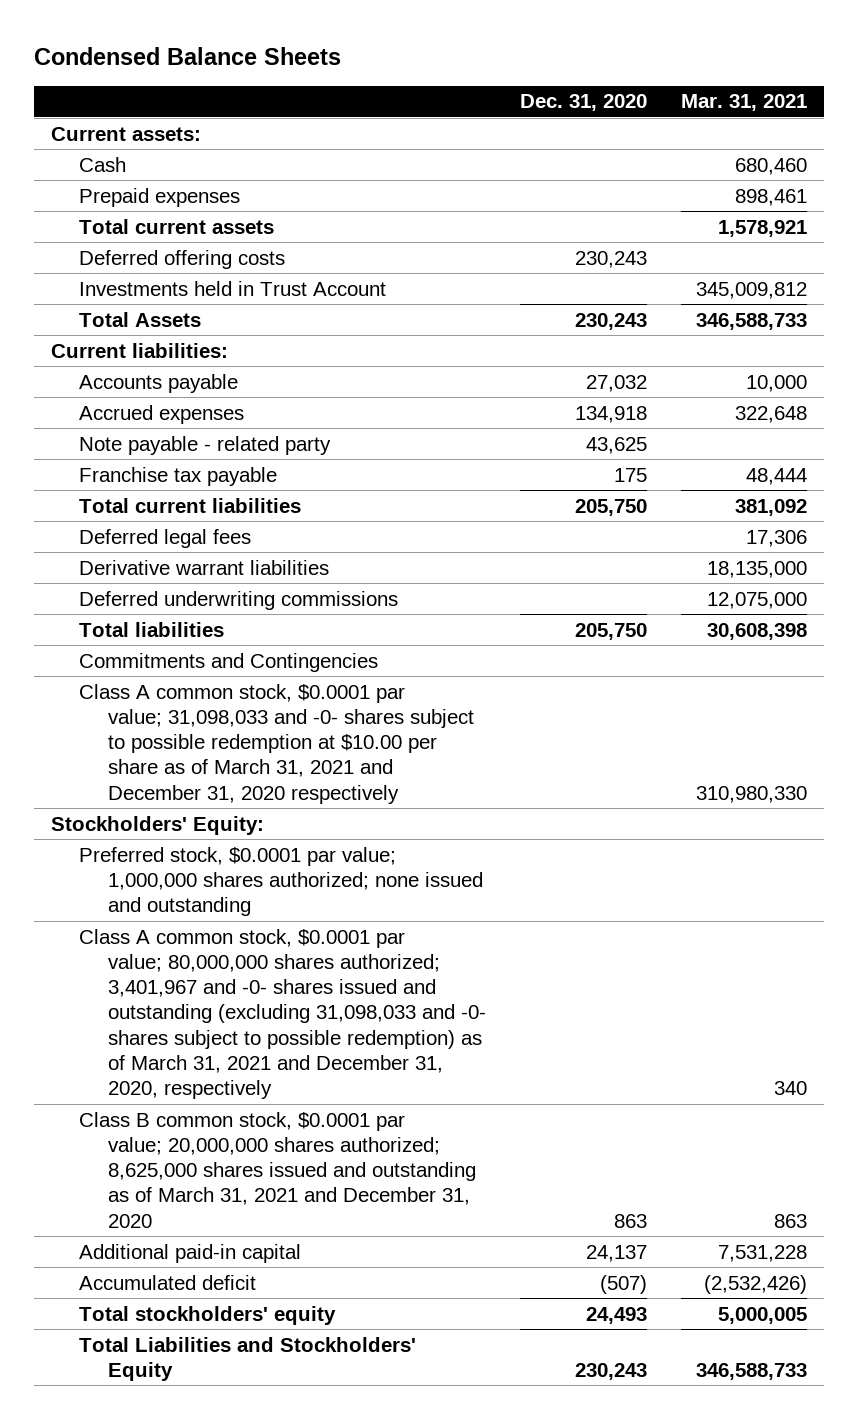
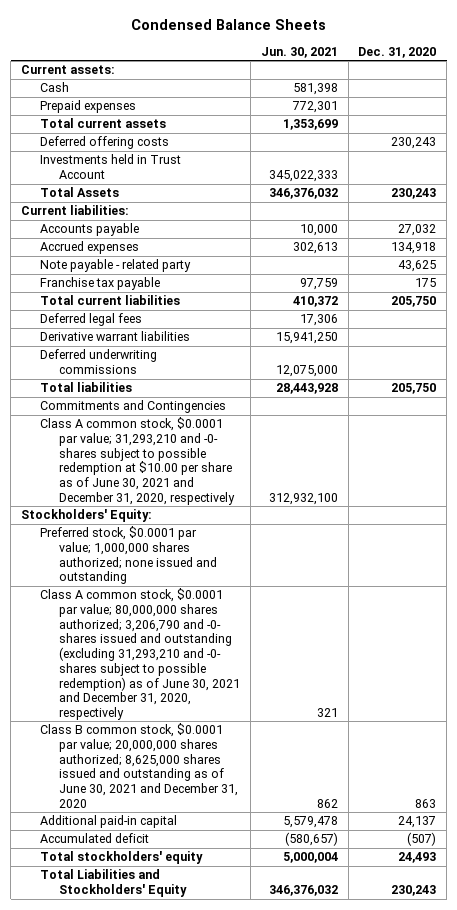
[680,94,807,112] Mar. 31, 2021 -> none
none -> [260,46,338,58] Jun. 30, 2021
[79,683,475,804] Class A common stock, $0.0001 par value; 31,098,033 and -0- shares subject to possible redemption at $10.00 per share as of March 31, 2021 and December 31, 2020 respectively -> [39,417,235,505] Class A common stock, $0.0001 par value; 31,293,210 and -0- shares subject to possible redemption at $10.00 per share as of June 30, 2021 and December 31, 2020, respectively
[79,928,487,1100] Class A common stock, $0.0001 par value; 80,000,000 shares authorized; 3,401,967 and -0- shares issued and outstanding (excluding 31,098,033 and -0- shares subject to possible redemption) as of March 31, 2021 and December 31, 2020, respectively -> [39,588,240,720] Class A common stock, $0.0001 par value; 80,000,000 shares authorized; 3,206,790 and -0- shares issued and outstanding (excluding 31,293,210 and -0- shares subject to possible redemption) as of June 30, 2021 and December 31, 2020, respectively
[79,1111,477,1228] Class B common stock, $0.0001 par value; 20,000,000 shares authorized; 8,625,000 shares issued and outstanding as of March 31, 2021 and December 31, 2020 -> [39,723,238,808] Class B common stock, $0.0001 par value; 20,000,000 shares authorized; 8,625,000 shares issued and outstanding as of June 30, 2021 and December 31, 2020

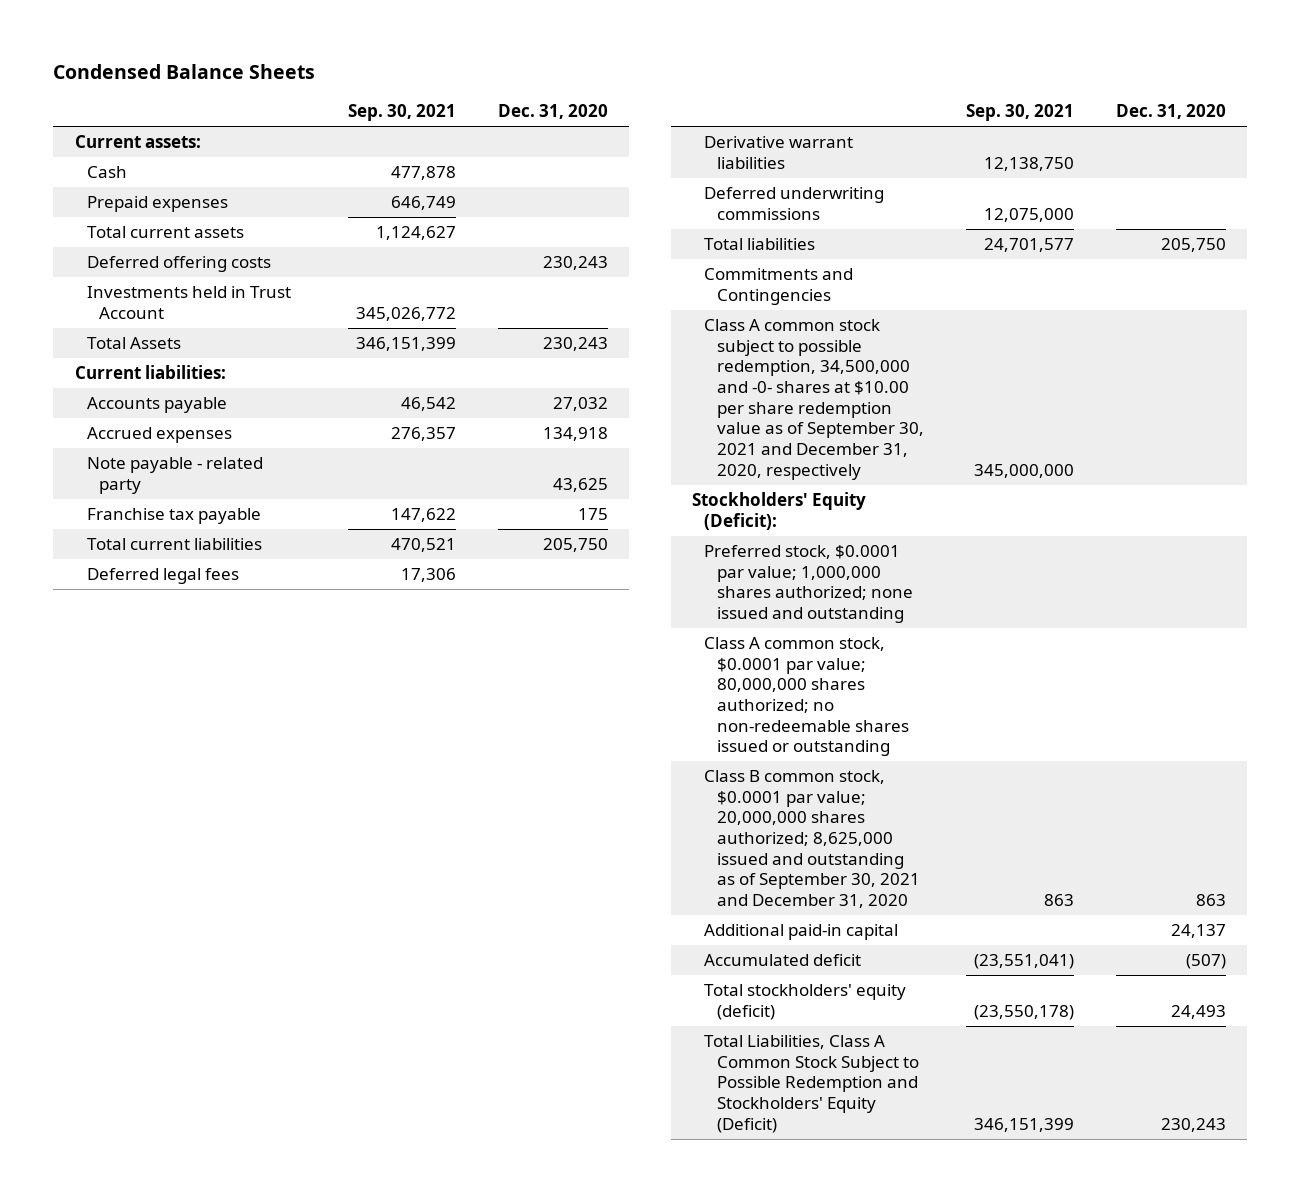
[260,46,338,58] Jun. 30, 2021 -> none
none -> [347,104,456,122] Sep. 30, 2021
[39,417,235,505] Class A common stock, $0.0001 par value; 31,293,210 and -0- shares subject to possible redemption at $10.00 per share as of June 30, 2021 and December 31, 2020, respectively -> [704,319,924,480] Class A common stock subject to possible redemption, 34,500,000 and -0- shares at $10.00 per share redemption value as of September 30, 2021 and December 31, 2020, respectively
[21,509,153,523] Stockholders' Equity: -> [692,492,867,530] Stockholders' Equity (Deficit):
[39,588,240,720] Class A common stock, $0.0001 par value; 80,000,000 shares authorized; 3,206,790 and -0- shares issued and outstanding (excluding 31,293,210 and -0- shares subject to possible redemption) as of June 30, 2021 and December 31, 2020, respectively -> [704,637,909,757] Class A common stock, $0.0001 par value; 80,000,000 shares authorized; no non-redeemable shares issued or outstanding
[39,723,238,808] Class B common stock, $0.0001 par value; 20,000,000 shares authorized; 8,625,000 shares issued and outstanding as of June 30, 2021 and December 31, 2020 -> [704,770,920,908] Class B common stock, $0.0001 par value; 20,000,000 shares authorized; 8,625,000 issued and outstanding as of September 30, 2021 and December 31, 2020
[39,851,203,865] Total stockholders' equity -> [704,984,907,1020] Total stockholders' equity (deficit)
[39,869,187,898] Total Liabilities and Stockholders' Equity -> [704,1035,919,1133] Total Liabilities, Class A Common Stock Subject to Possible Redemption and Stockholders' Equity (Deficit)

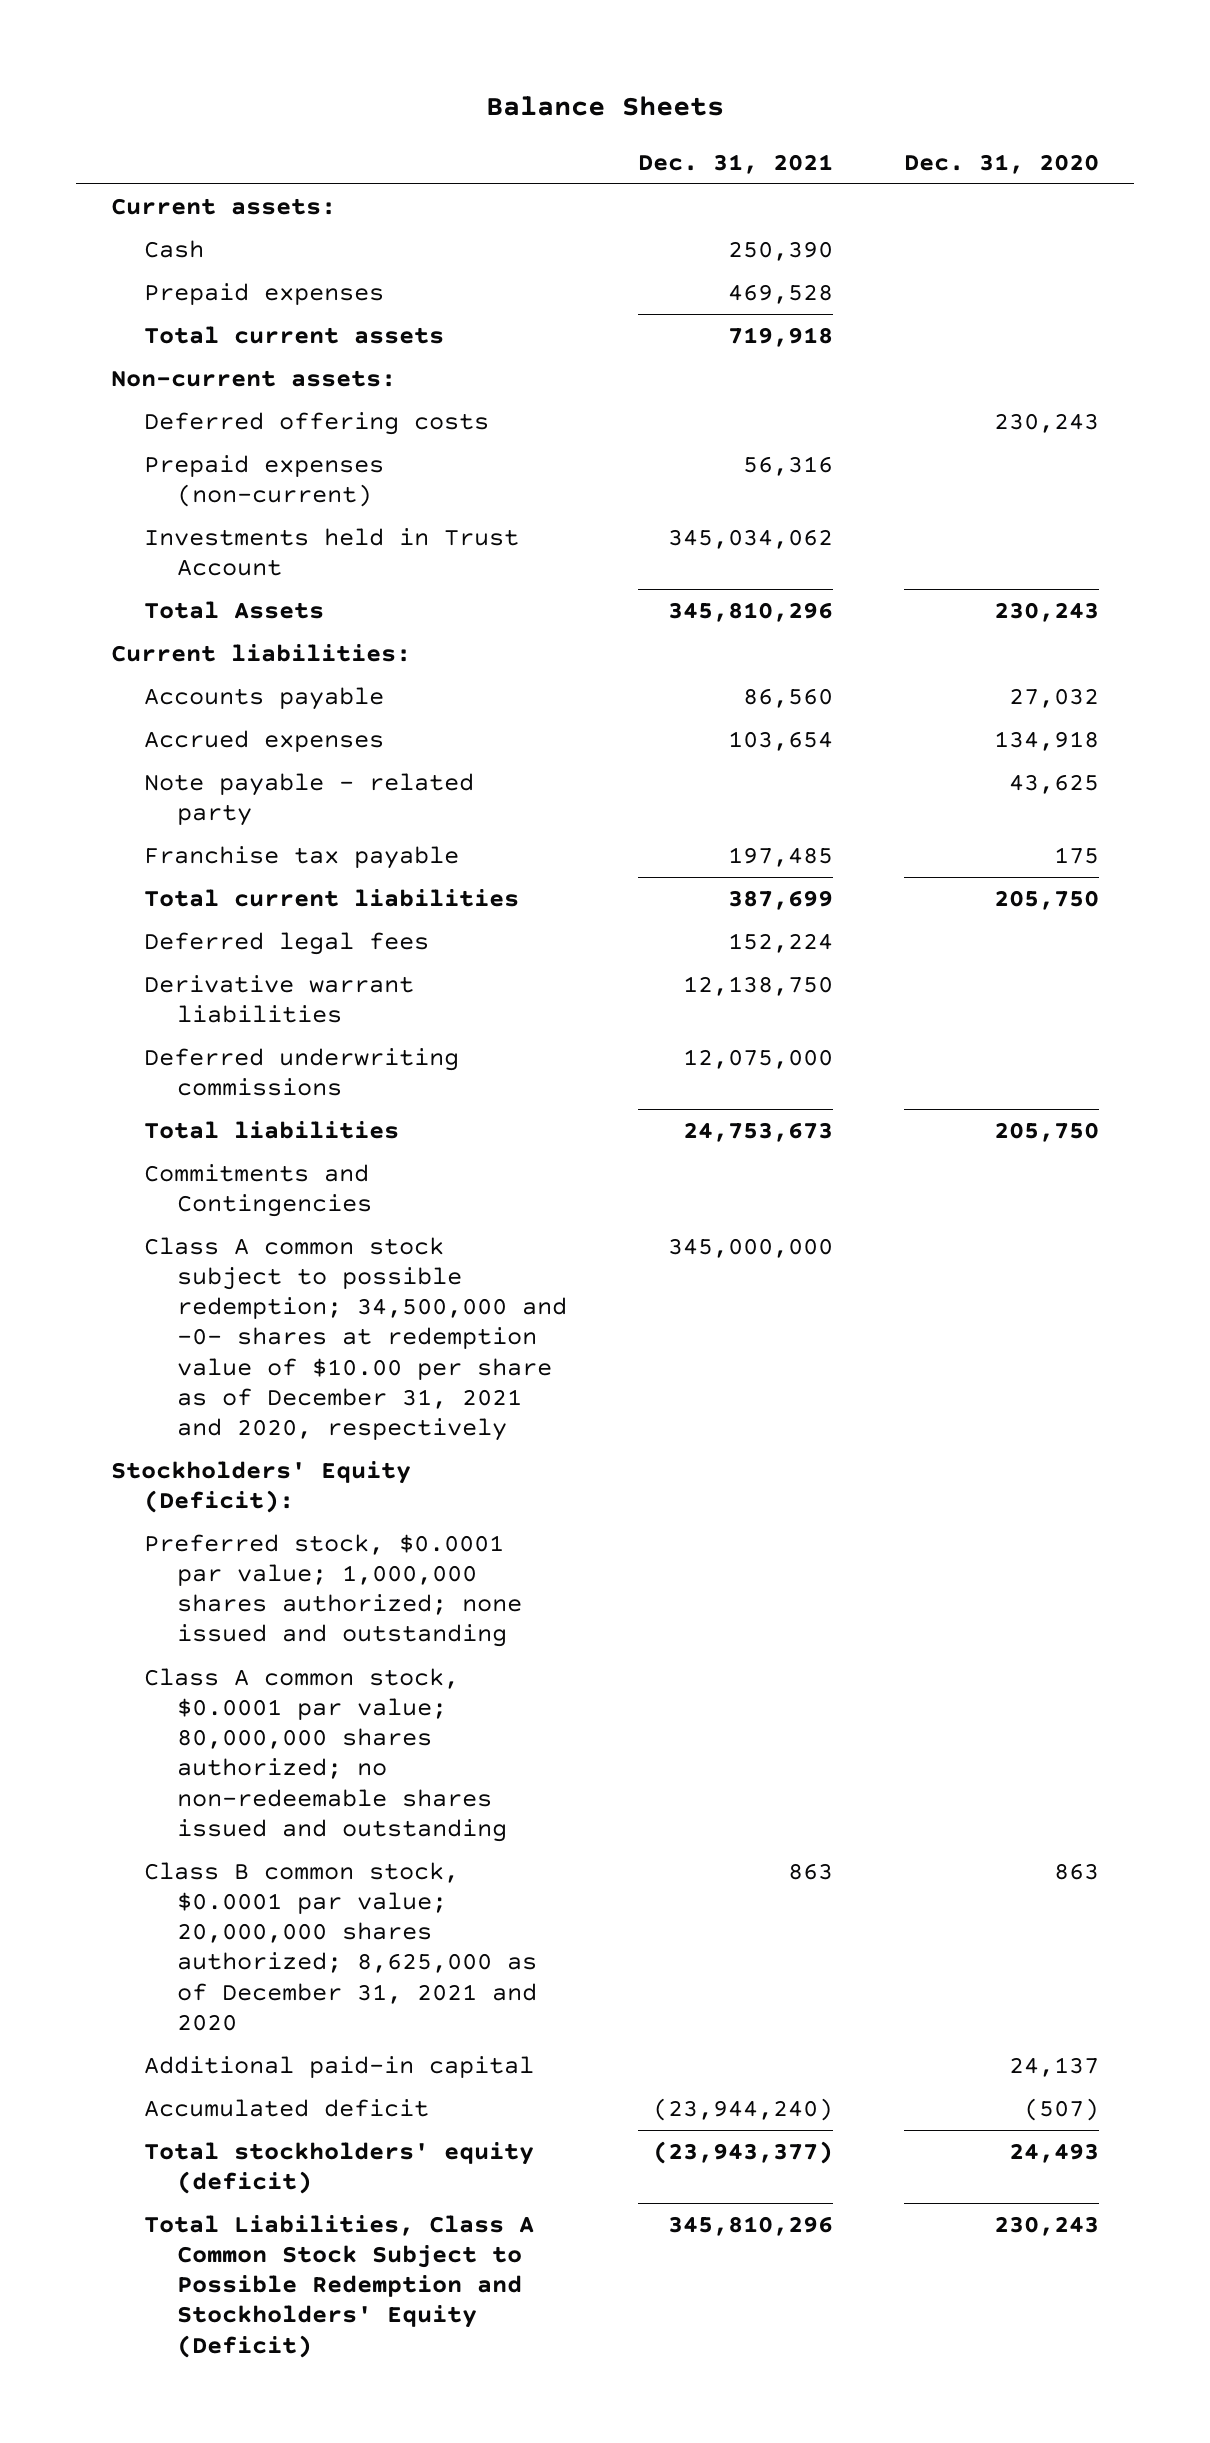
[53,64,316,80] Condensed Balance Sheets -> [486,96,725,117] Balance Sheets
[347,104,456,122] Sep. 30, 2021 -> none
none -> [637,153,833,174] Dec. 31, 2021
none -> [111,370,397,388] Non-current assets:
none -> [143,455,384,508] Prepaid expenses (non-current)
[704,319,924,480] Class A common stock subject to possible redemption, 34,500,000 and -0- shares at $10.00 per share redemption value as of September 30, 2021 and December 31, 2020, respectively -> [143,1237,567,1441] Class A common stock subject to possible redemption; 34,500,000 and -0- shares at redemption value of $10.00 per share as of December 31, 2021 and 2020, respectively
[704,545,913,623] Preferred stock, $0.0001 par value; 1,000,000 shares authorized; none issued and outstanding -> [143,1534,522,1648] Preferred stock, $0.0001 par value; 1,000,000 shares authorized; none issued and outstanding
[704,637,909,757] Class A common stock, $0.0001 par value; 80,000,000 shares authorized; no non-redeemable shares issued or outstanding -> [143,1668,507,1842] Class A common stock, $0.0001 par value; 80,000,000 shares authorized; no non-redeemable shares issued and outstanding
[704,770,920,908] Class B common stock, $0.0001 par value; 20,000,000 shares authorized; 8,625,000 issued and outstanding as of September 30, 2021 and December 31, 2020 -> [143,1862,537,2031] Class B common stock, $0.0001 par value; 20,000,000 shares authorized; 8,625,000 as of December 31, 2021 and 2020

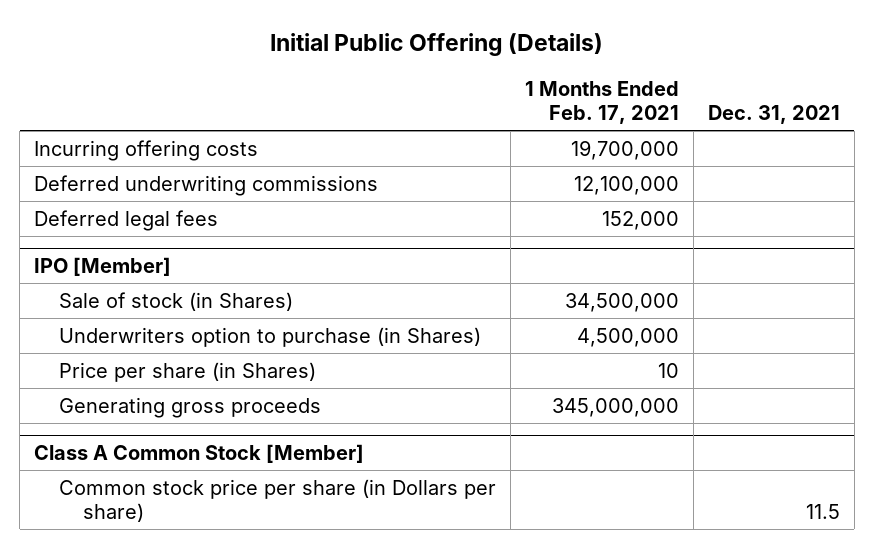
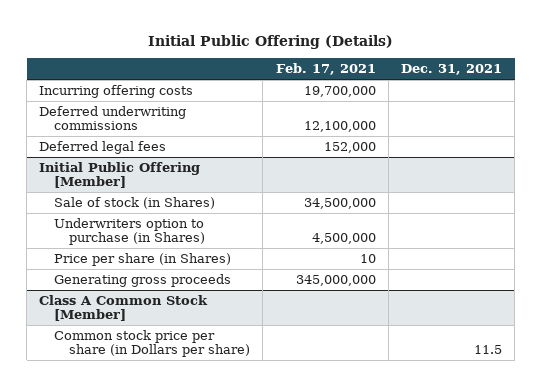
[524,80,679,124] 1 Months Ended Feb. 17, 2021 -> none
none -> [275,63,376,76] Feb. 17, 2021
[34,256,172,276] IPO [Member] -> [39,161,201,189] Initial Public Offering [Member]

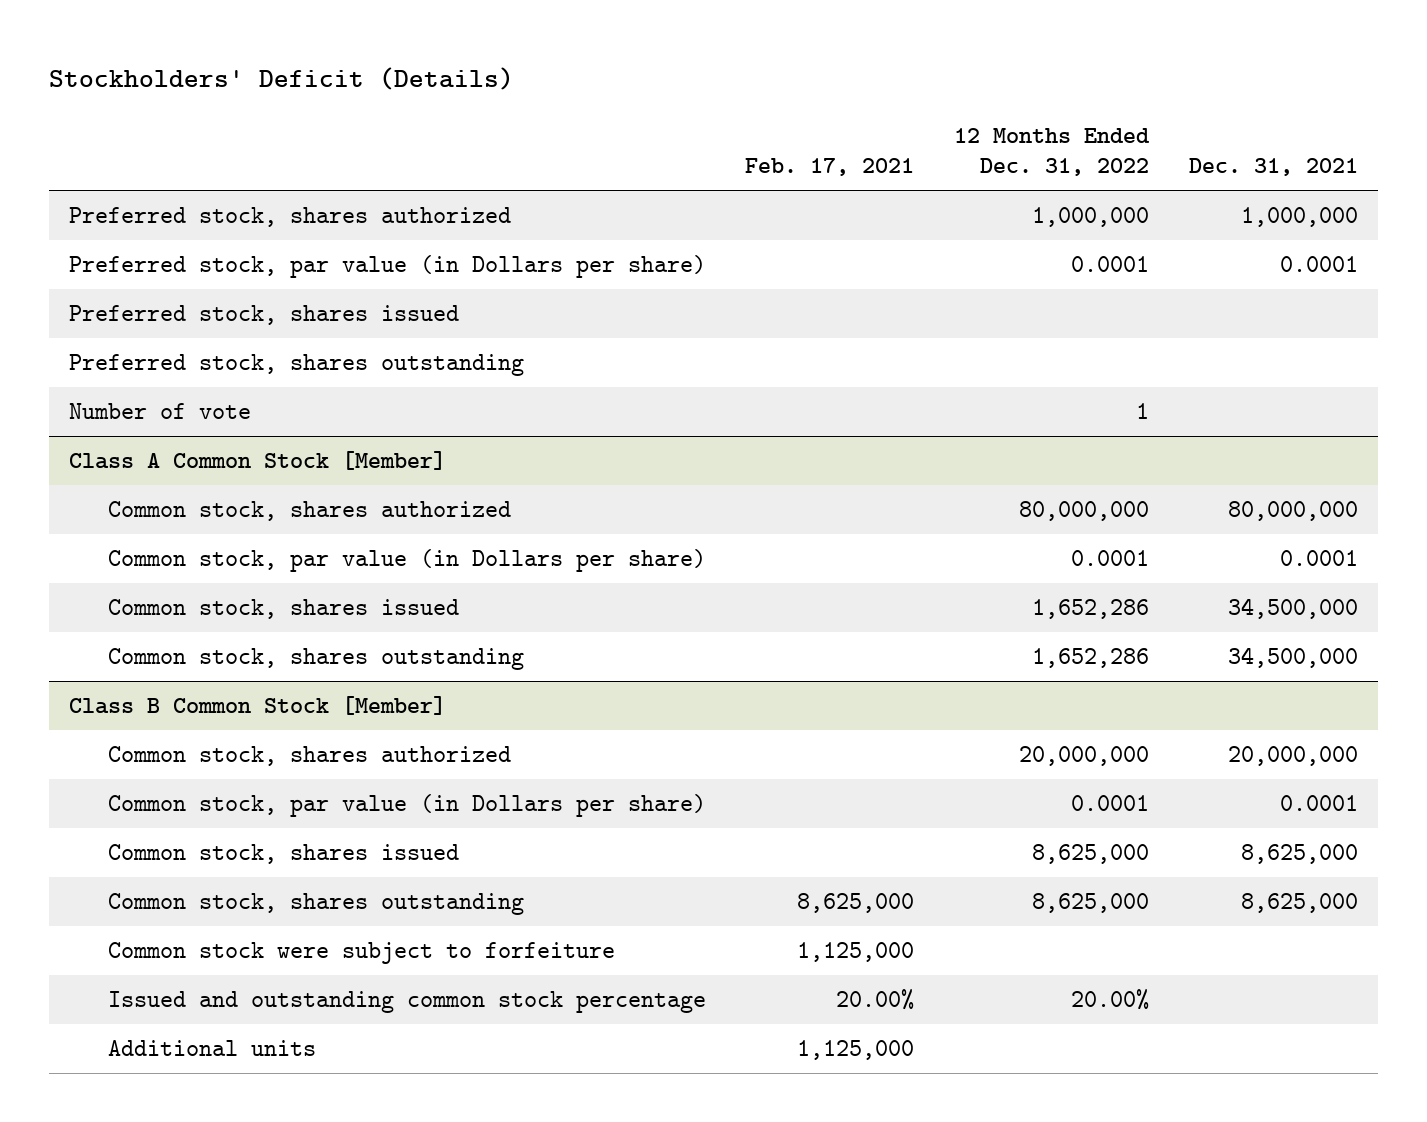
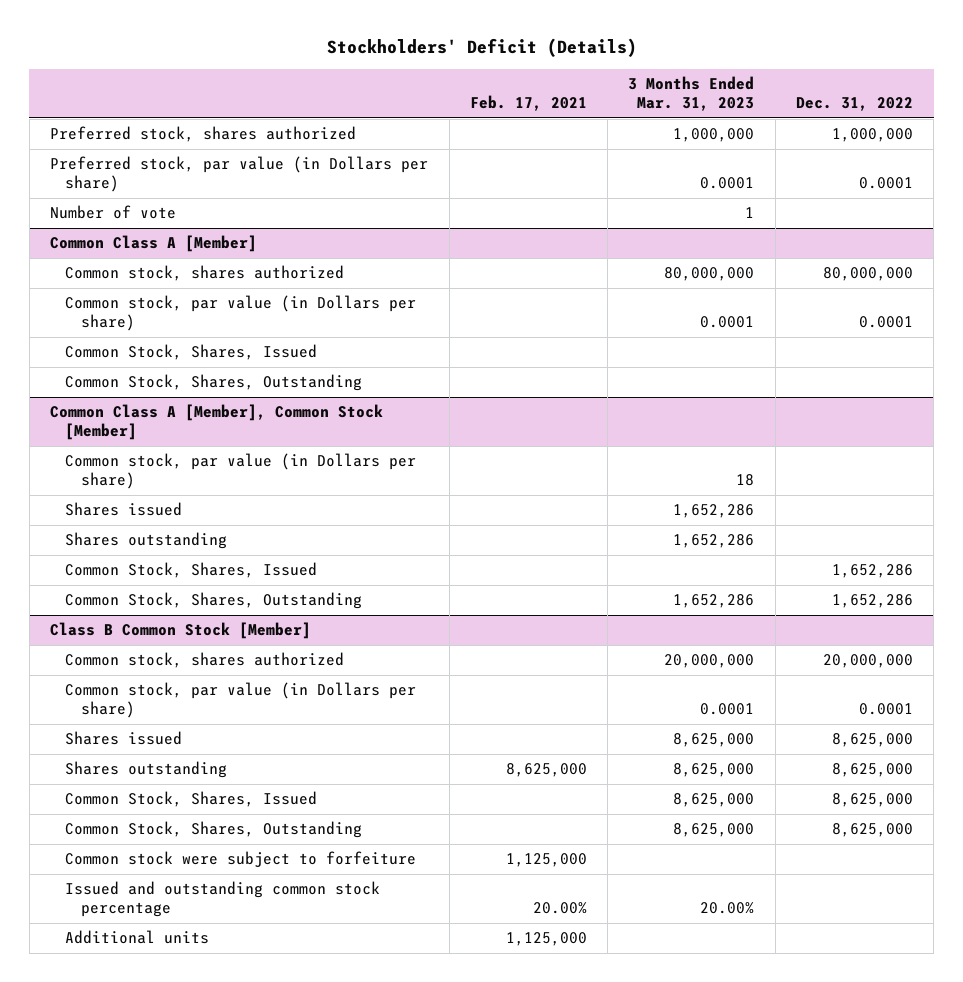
[954,127,1151,177] 12 Months Ended Dec. 31, 2022 -> none
[1189,158,1359,177] Dec. 31, 2021 -> none
none -> [628,75,755,111] 3 Months Ended Mar. 31, 2023
none -> [795,96,913,111] Dec. 31, 2022
[68,305,459,326] Preferred stock, shares issued -> none
[68,354,524,377] Preferred stock, shares outstanding -> none
[68,451,446,471] Class A Common Stock [Member] -> [50,235,258,253] Common Class A [Member]
[107,599,459,620] Common stock, shares issued -> [65,344,318,361] Common Stock, Shares, Issued
[107,648,524,671] Common stock, shares outstanding -> [65,374,363,392] Common Stock, Shares, Outstanding
none -> [50,404,384,441] Common Class A [Member], Common Stock [Member]
none -> [65,453,417,490] Common stock, par value (in Dollars per share)
none -> [65,502,183,517] Shares issued
none -> [65,532,228,550] Shares outstanding
none -> [65,562,318,579] Common Stock, Shares, Issued
none -> [65,592,363,610] Common Stock, Shares, Outstanding
[107,844,459,865] Common stock, shares issued -> [65,731,183,746] Shares issued
[107,893,524,916] Common stock, shares outstanding -> [65,761,228,779] Shares outstanding
none -> [65,791,318,808] Common Stock, Shares, Issued
none -> [65,821,363,839] Common Stock, Shares, Outstanding

